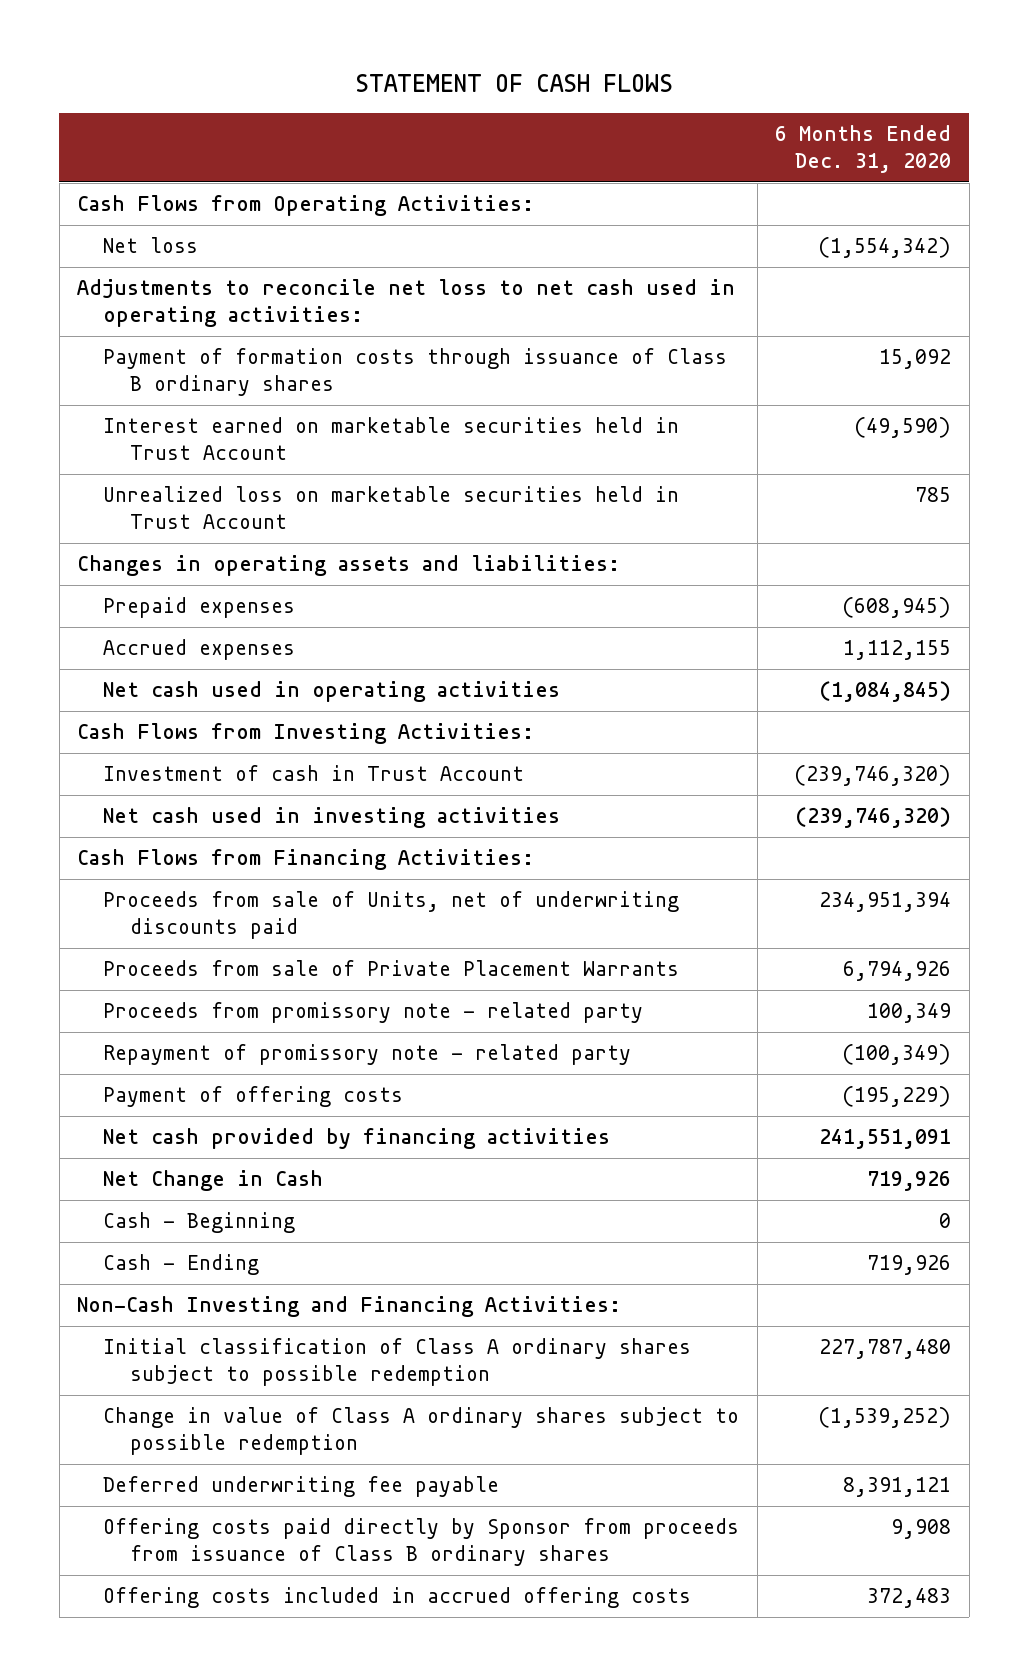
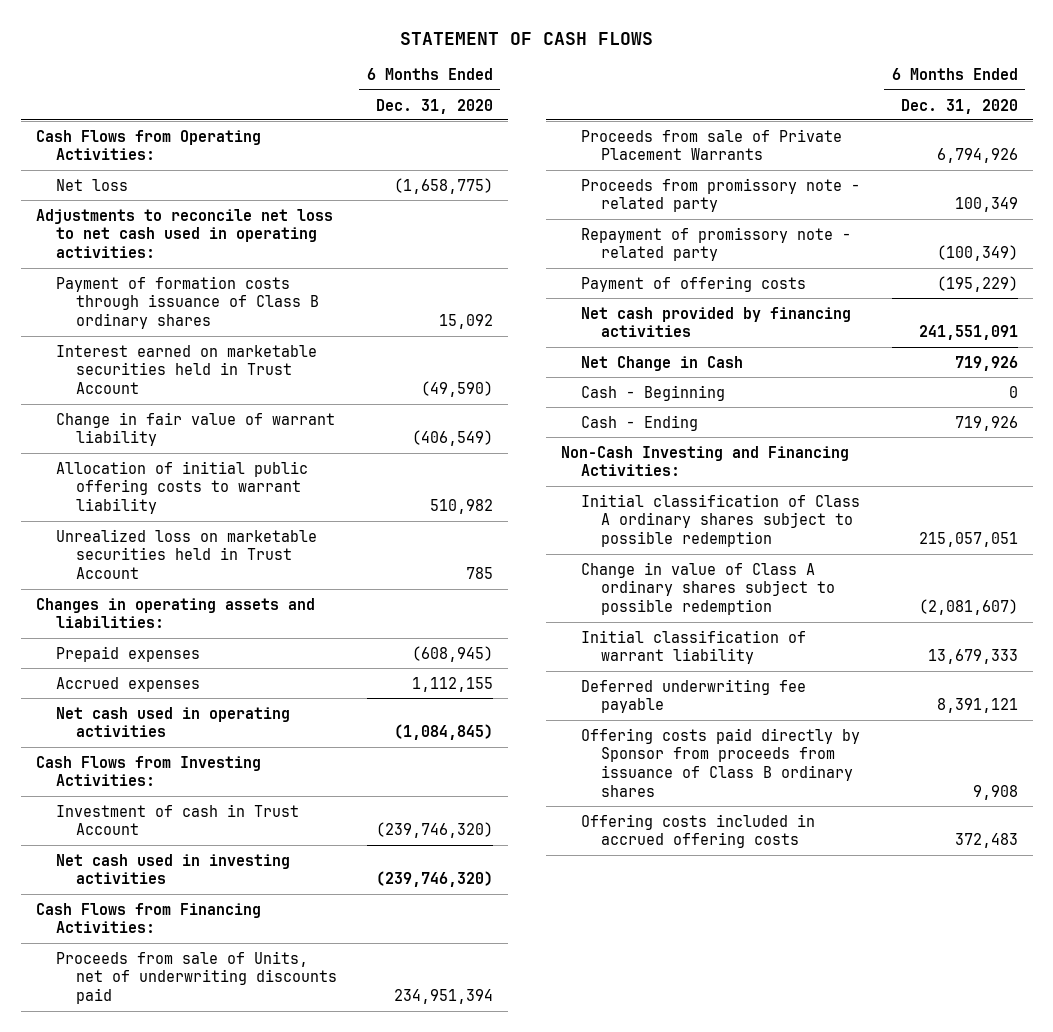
[818,237,952,259] (1,554,342) -> [393,177,493,194] (1,658,775)
none -> [55,411,335,447] Change in fair value of warrant liability
none -> [55,460,308,515] Allocation of initial public offering costs to warrant liability
[819,1339,952,1360] 227,787,480 -> [918,532,1018,548] 215,057,051
[818,1407,952,1429] (1,539,252) -> [918,599,1018,616] (2,081,607)
none -> [580,629,806,665] Initial classification of warrant liability

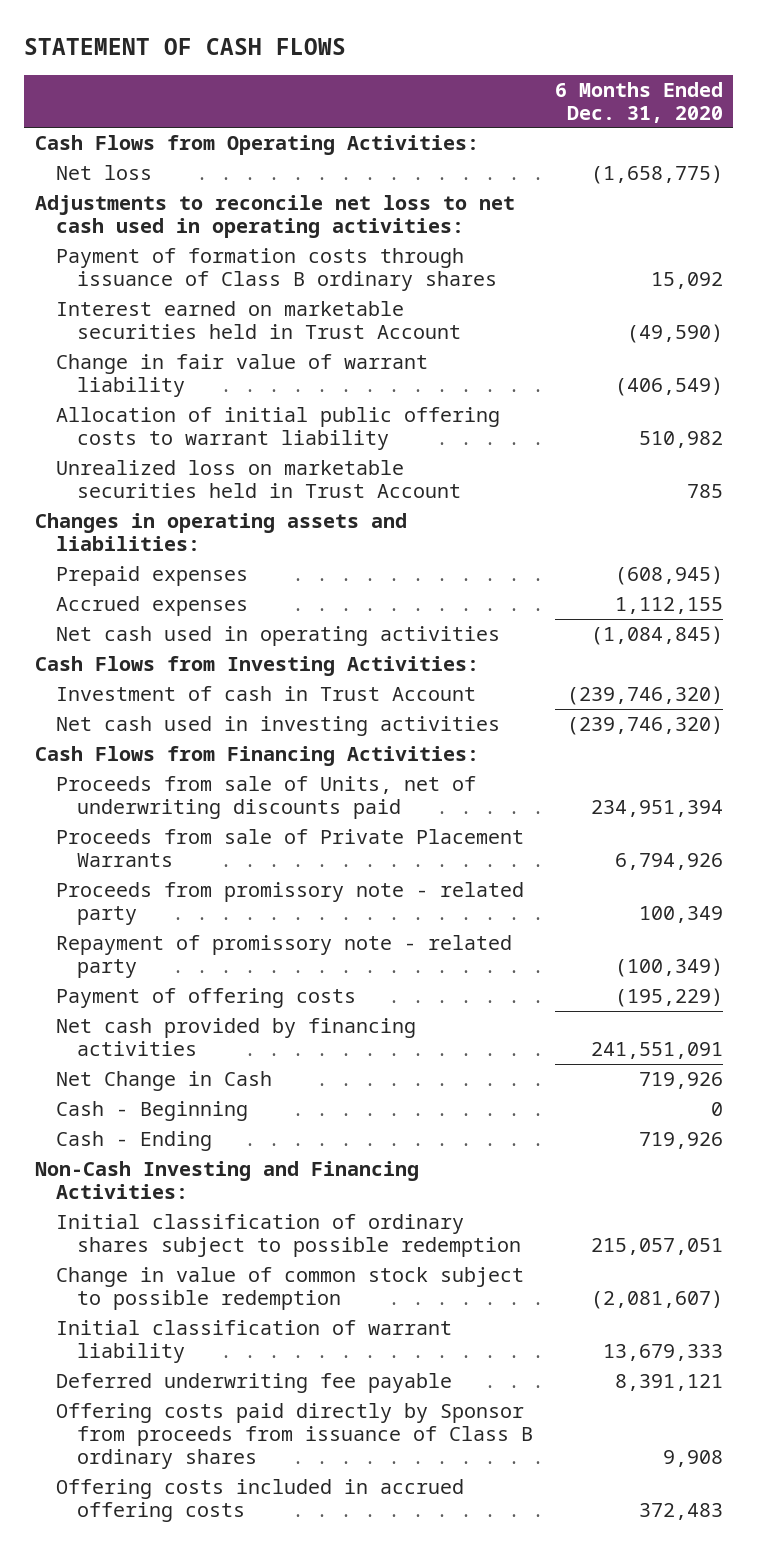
[580,493,860,548] Initial classification of Class A ordinary shares subject to possible redemption -> [55,1214,522,1257] Initial classification of ordinary shares subject to possible redemption
[580,561,835,616] Change in value of Class A ordinary shares subject to possible redemption -> [55,1267,524,1310] Change in value of common stock subject to possible redemption

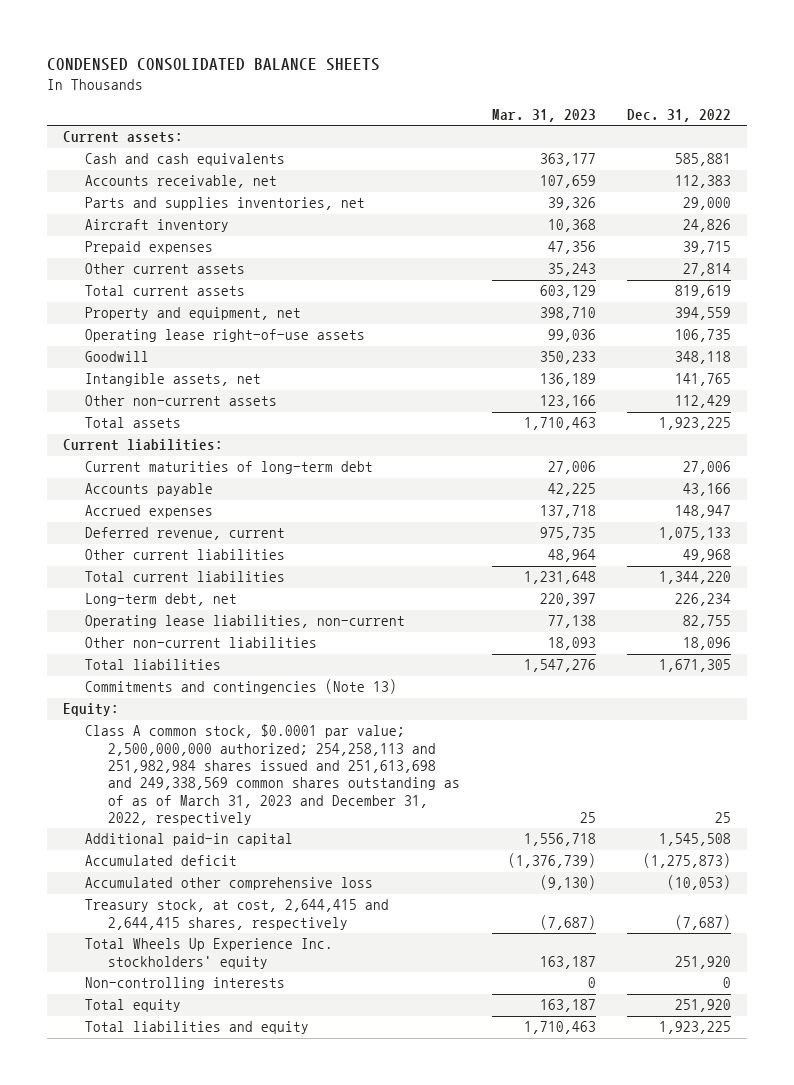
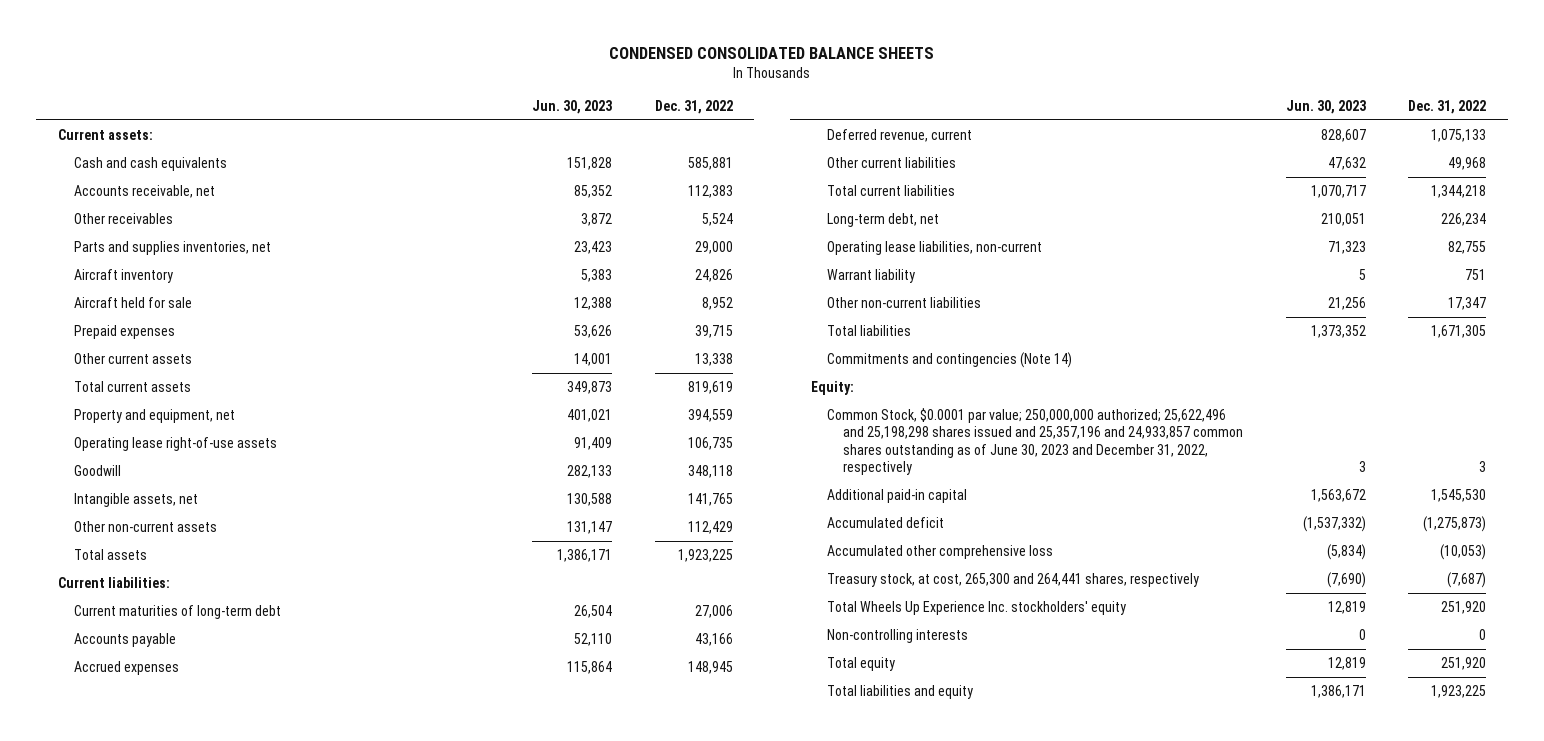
[491,108,596,122] Mar. 31, 2023 -> none
none -> [532,99,613,114] Jun. 30, 2023
none -> [73,212,173,224] Other receivables
none -> [73,296,192,308] Aircraft held for sale
[683,263,732,277] 27,814 -> [694,352,733,366] 13,338
[675,505,732,519] 148,947 -> [687,660,733,674] 148,945
[659,571,732,585] 1,344,220 -> [1431,184,1487,198] 1,344,218
none -> [827,268,916,283] Warrant liability
[683,637,732,651] 18,096 -> [1448,296,1487,310] 17,347
[85,679,398,695] Commitments and contingencies (Note 13) -> [827,351,1073,368] Commitments and contingencies (Note 14)
[85,724,460,825] Class A common stock, $0.0001 par value; 2,500,000,000 authorized; 254,258,113 and 251,982,984 shares issued and 251,613,698 and 249,338,569 common shares outstanding as of as of March 31, 2023 and December 31, 2022, respectively -> [827,407,1244,475] Common Stock, $0.0001 par value; 250,000,000 authorized; 25,622,496 and 25,198,298 shares issued and 25,357,196 and 24,933,857 common shares outstanding as of June 30, 2023 and December 31, 2022, respectively
[715,811,732,823] 25 -> [1479,460,1487,472] 3
[659,833,732,847] 1,545,508 -> [1431,488,1487,502] 1,545,530
[85,899,390,930] Treasury stock, at cost, 2,644,415 and 2,644,415 shares, respectively -> [827,572,1200,587] Treasury stock, at cost, 265,300 and 264,441 shares, respectively

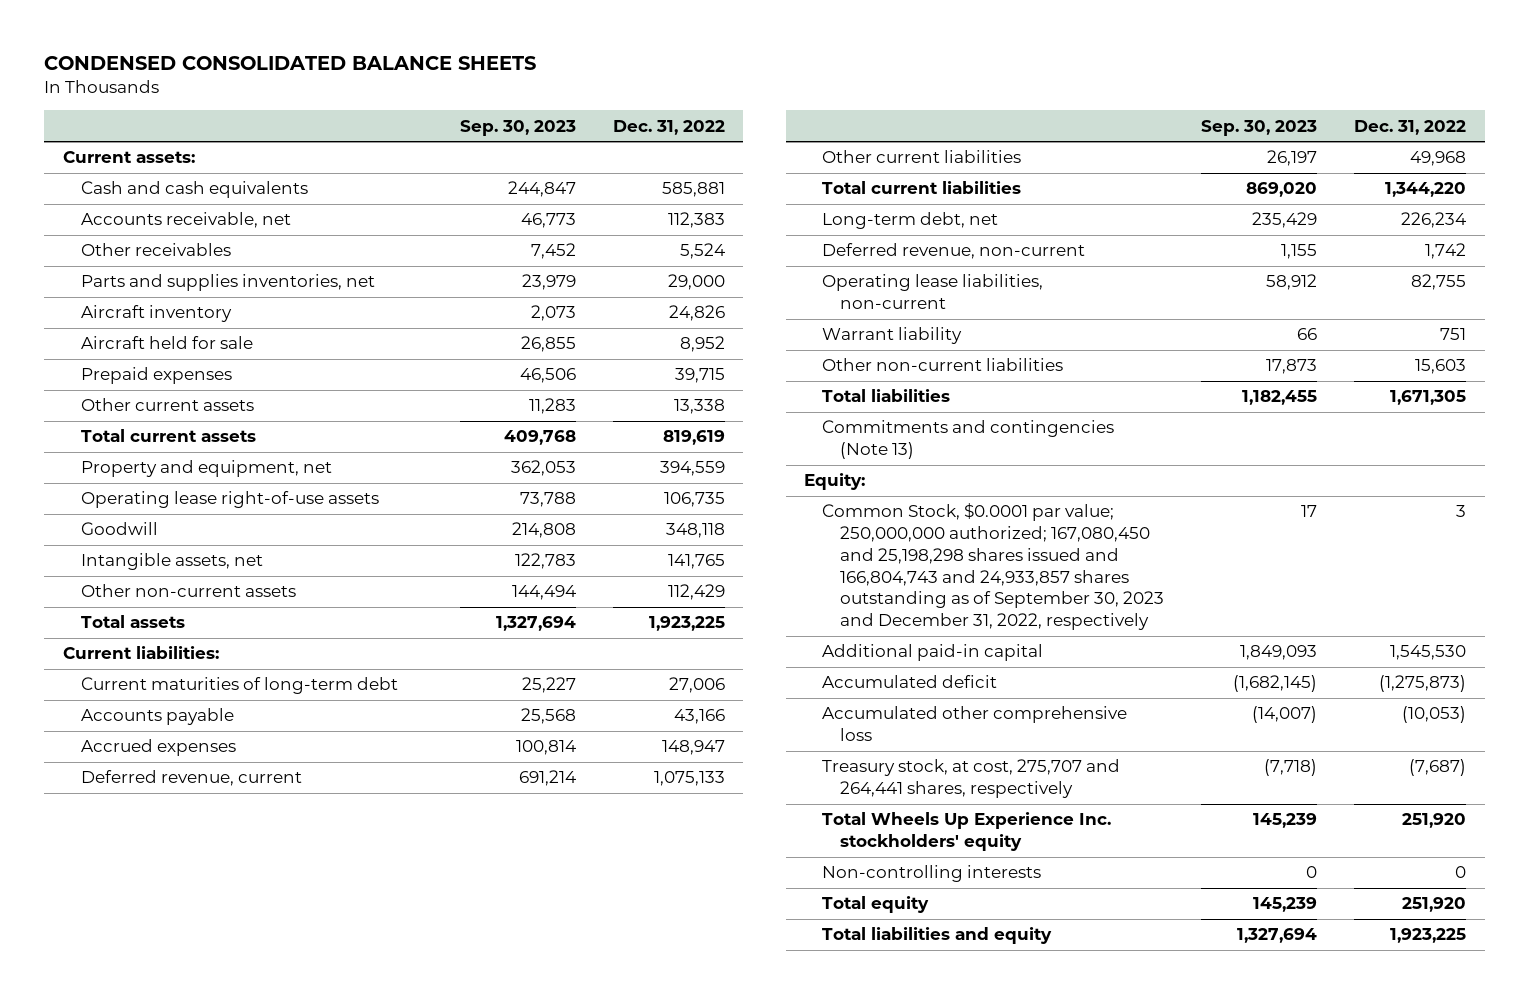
[532,99,613,114] Jun. 30, 2023 -> none
none -> [459,119,576,136] Sep. 30, 2023
[687,660,733,674] 148,945 -> [661,740,725,756] 148,947
[1431,184,1487,198] 1,344,218 -> [1385,182,1467,198] 1,344,220
none -> [822,243,1086,260] Deferred revenue, non-current
[1448,296,1487,310] 17,347 -> [1415,359,1467,375] 15,603
[827,351,1073,368] Commitments and contingencies (Note 14) -> [822,420,1115,460] Commitments and contingencies (Note 13)
[827,407,1244,475] Common Stock, $0.0001 par value; 250,000,000 authorized; 25,622,496 and 25,198,298 shares issued and 25,357,196 and 24,933,857 common shares outstanding as of June 30, 2023 and December 31, 2022, respectively -> [822,503,1165,631] Common Stock, $0.0001 par value; 250,000,000 authorized; 167,080,450 and 25,198,298 shares issued and 166,804,743 and 24,933,857 shares outstanding as of September 30, 2023 and December 31, 2022, respectively
[827,572,1200,587] Treasury stock, at cost, 265,300 and 264,441 shares, respectively -> [822,759,1121,799] Treasury stock, at cost, 275,707 and 264,441 shares, respectively

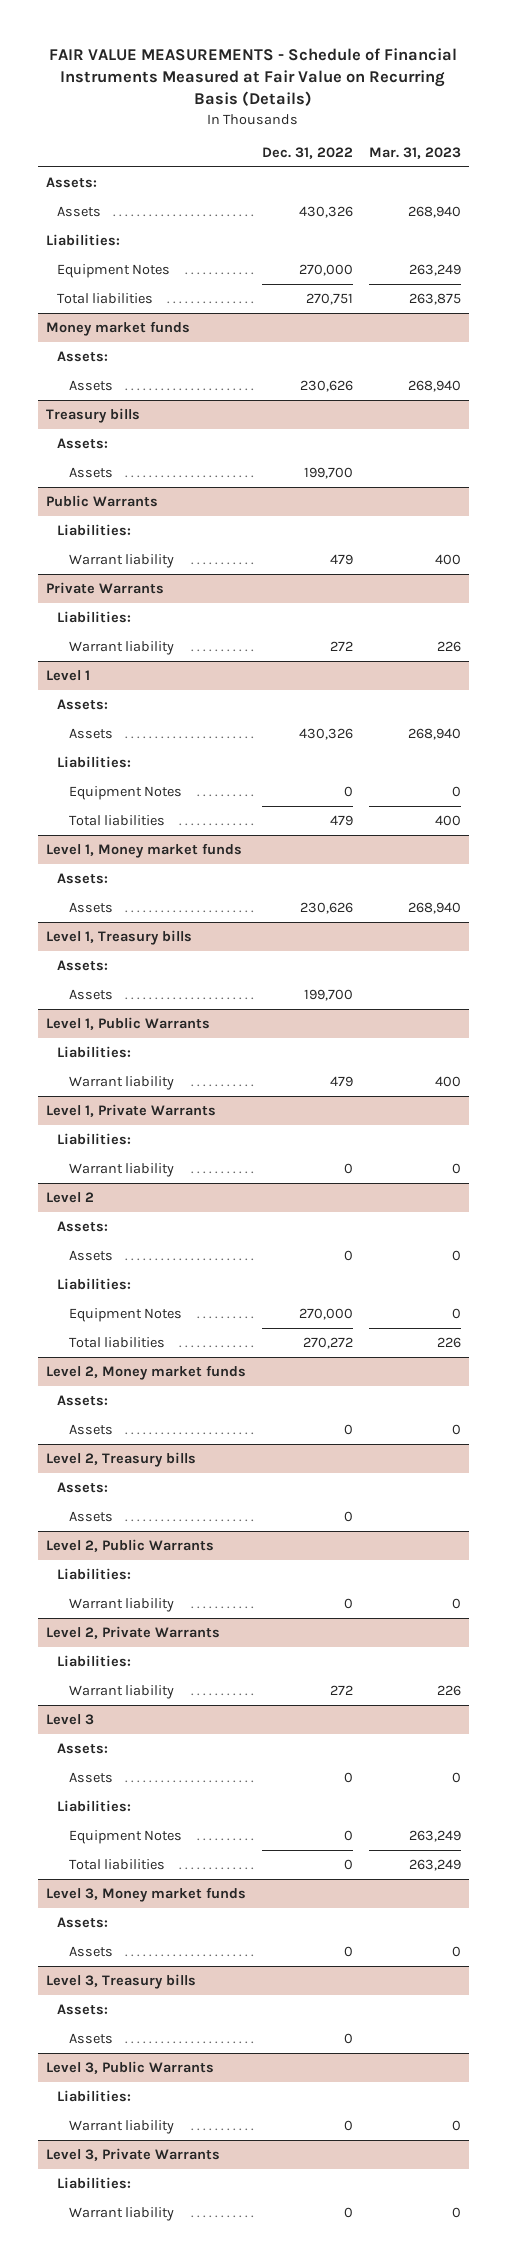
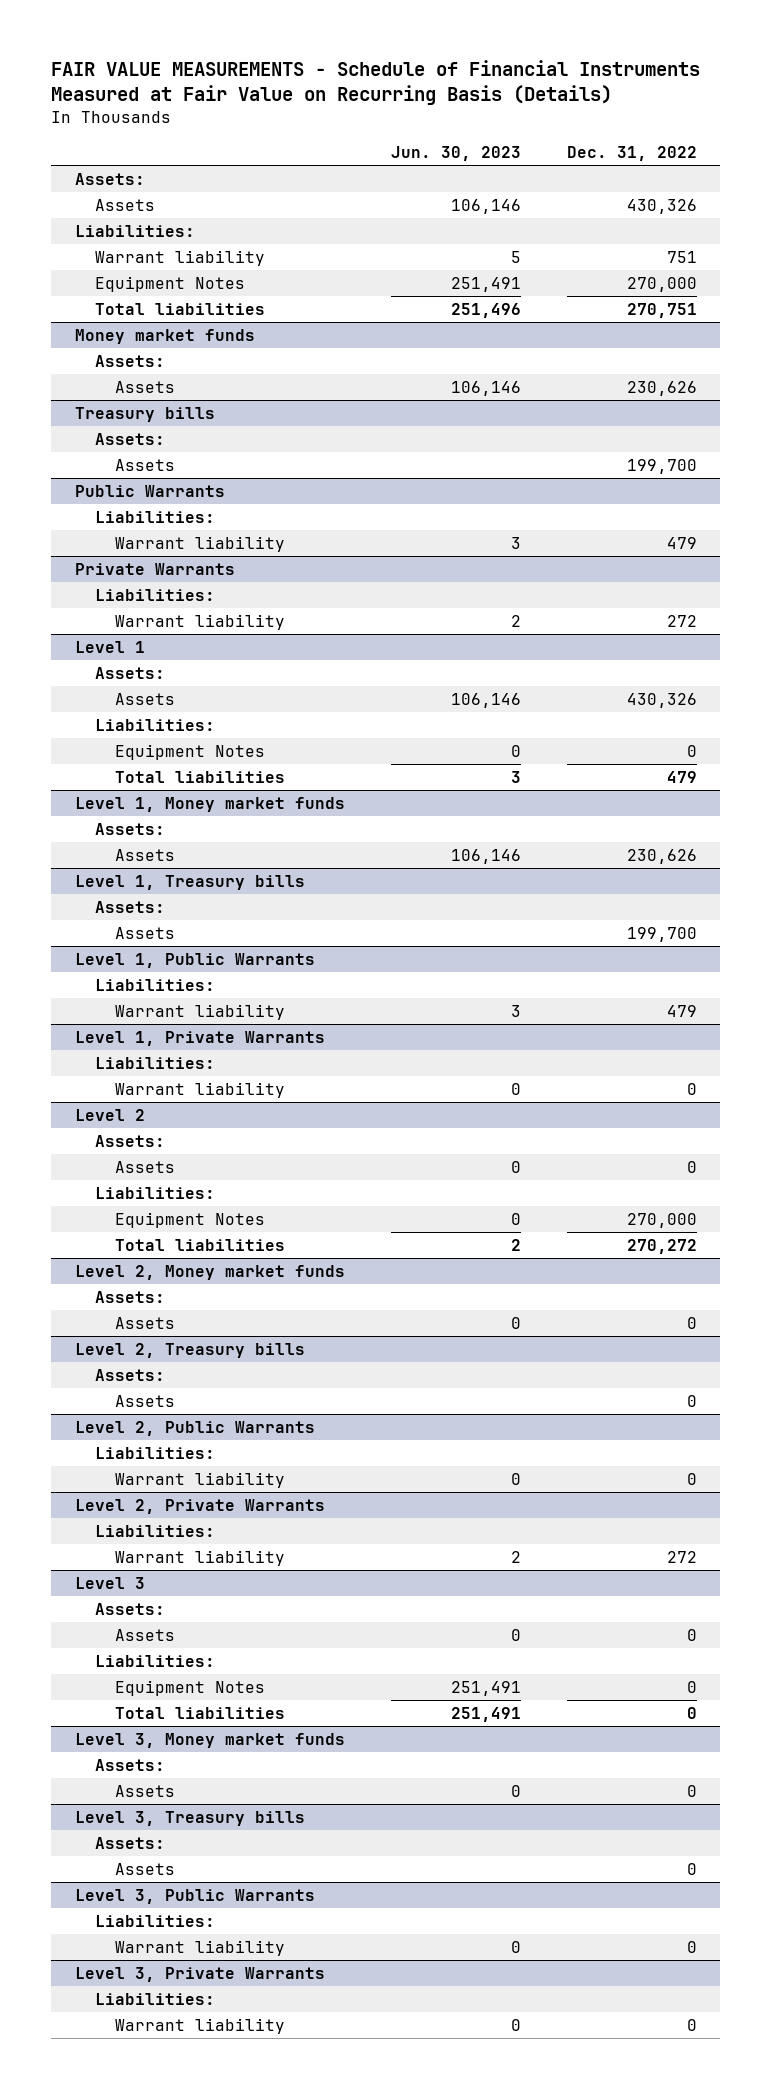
[368,146,461,159] Mar. 31, 2023 -> none
none -> [390,145,521,161] Jun. 30, 2023
none -> [94,250,265,267] Warrant liability

